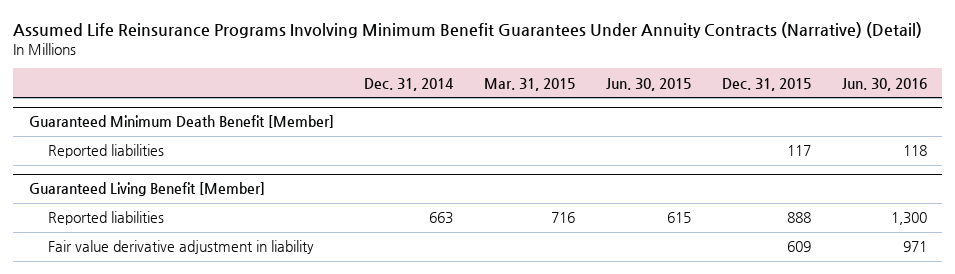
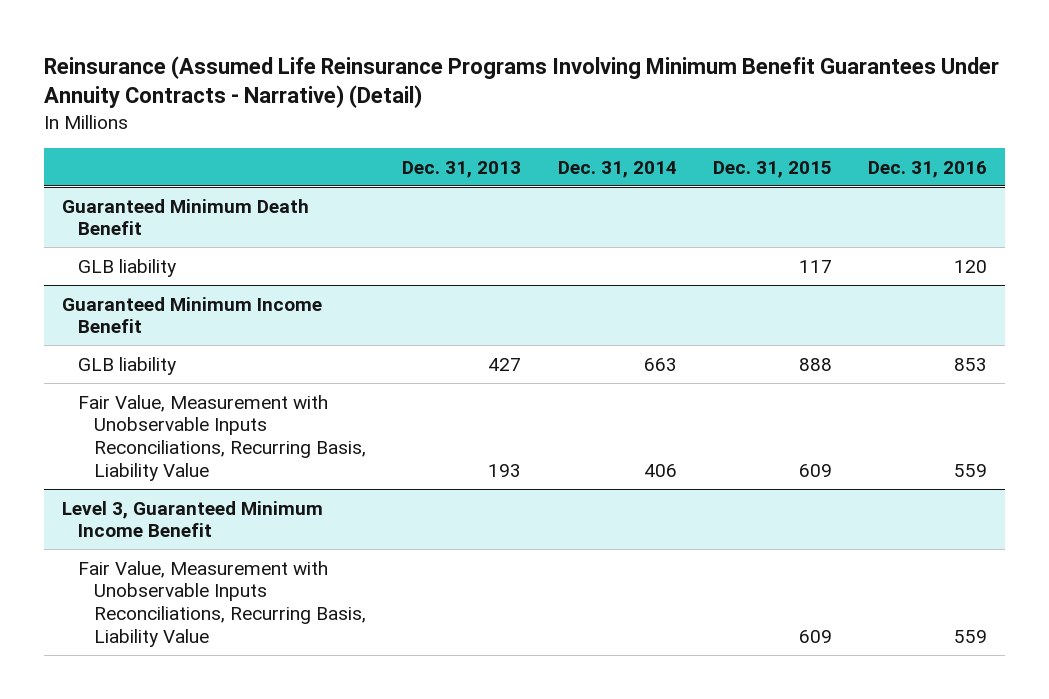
[13,22,923,39] Assumed Life Reinsurance Programs Involving Minimum Benefit Guarantees Under Annuity Contracts (Narrative) (Detail) -> [43,55,999,109] Reinsurance (Assumed Life Reinsurance Programs Involving Minimum Benefit Guarantees Under Annuity Contracts - Narrative) (Detail)
[484,77,576,91] Mar. 31, 2015 -> none
[605,77,691,91] Jun. 30, 2015 -> none
[841,77,927,91] Jun. 30, 2016 -> none
none -> [402,160,522,178] Dec. 31, 2013
none -> [868,160,988,178] Dec. 31, 2016
[47,240,314,255] Fair value derivative adjustment in liability -> none
[28,115,334,129] Guaranteed Minimum Death Benefit [Member] -> [62,198,310,236] Guaranteed Minimum Death Benefit
[47,144,164,159] Reported liabilities -> [78,258,177,277] GLB liability
[28,182,265,197] Guaranteed Living Benefit [Member] -> [62,296,323,334] Guaranteed Minimum Income Benefit
[47,211,164,226] Reported liabilities -> [78,356,177,375] GLB liability
none -> [78,394,367,482] Fair Value, Measurement with Unobservable Inputs Reconciliations, Recurring Basis, Liability Value
none -> [62,500,324,538] Level 3, Guaranteed Minimum Income Benefit
none -> [78,560,367,648] Fair Value, Measurement with Unobservable Inputs Reconciliations, Recurring Basis, Liability Value

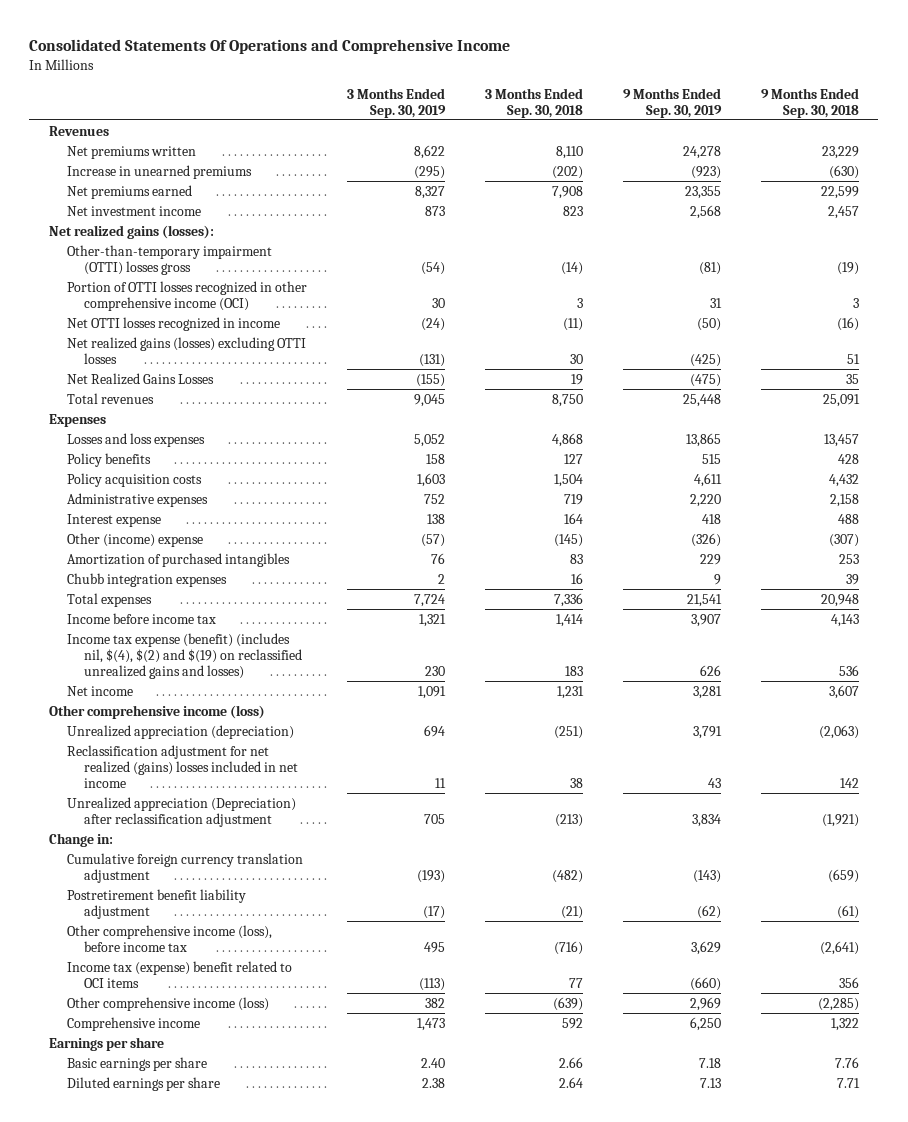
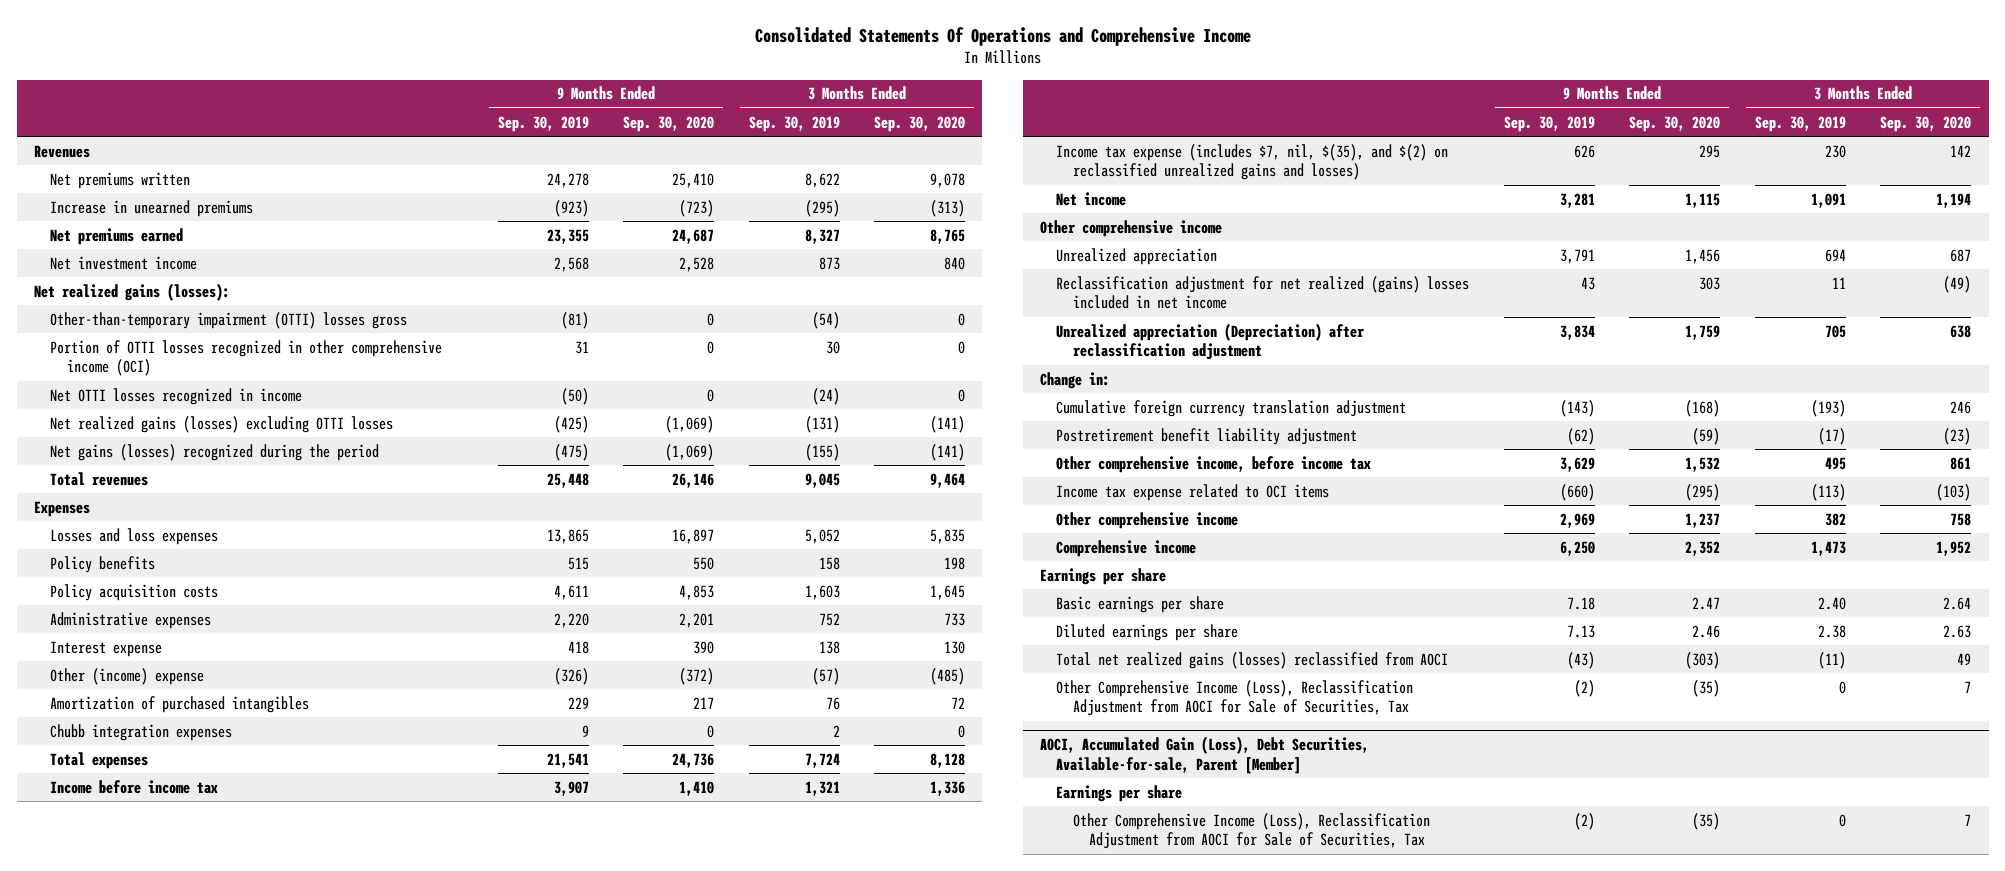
[484,87,583,118] 3 Months Ended Sep. 30, 2018 -> none
[760,87,859,118] 9 Months Ended Sep. 30, 2018 -> none
none -> [623,115,715,132] Sep. 30, 2020
none -> [874,115,966,132] Sep. 30, 2020
[66,372,214,385] Net Realized Gains Losses -> [50,443,380,461] Net gains (losses) recognized during the period
[66,632,303,679] Income tax expense (benefit) (includes nil, $(4), $(2) and $(19) on reclassified unrealized gains and losses) -> [1056,143,1449,181] Income tax expense (includes $7, nil, $(35), and $(2) on reclassified unrealized gains and losses)
[49,704,266,719] Other comprehensive income (loss) -> [1040,219,1223,237] Other comprehensive income
[66,724,294,739] Unrealized appreciation (depreciation) -> [1056,247,1218,265] Unrealized appreciation
[66,924,272,952] Other comprehensive income (loss), before income tax -> [1056,455,1372,473] Other comprehensive income, before income tax
[66,960,292,988] Income tax (expense) benefit related to OCI items -> [1056,483,1330,501] Income tax expense related to OCI items
[66,996,269,1011] Other comprehensive income (loss) -> [1056,511,1239,529] Other comprehensive income
none -> [1056,651,1449,669] Total net realized gains (losses) reclassified from AOCI
none -> [1056,679,1414,717] Other Comprehensive Income (Loss), Reclassification Adjustment from AOCI for Sale of Securities, Tax
none -> [1040,736,1370,774] AOCI, Accumulated Gain (Loss), Debt Securities, Available-for-sale, Parent [Member]
none -> [1056,784,1183,802] Earnings per share
none -> [1072,812,1430,850] Other Comprehensive Income (Loss), Reclassification Adjustment from AOCI for Sale of Securities, Tax

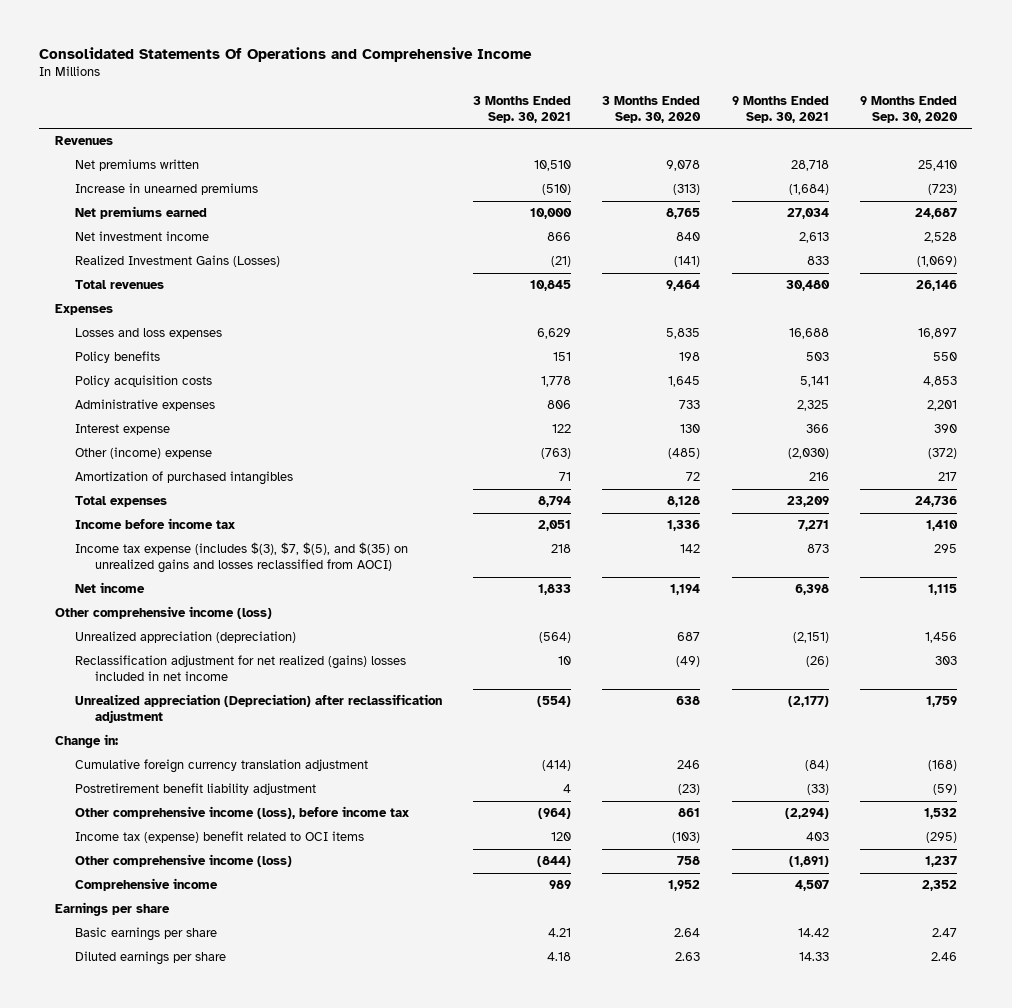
[497,115,589,132] Sep. 30, 2019 -> none
[748,115,840,132] Sep. 30, 2019 -> none
none -> [473,95,572,123] 3 Months Ended Sep. 30, 2021
none -> [731,95,829,123] 9 Months Ended Sep. 30, 2021
[33,282,230,301] Net realized gains (losses): -> none
[50,311,408,329] Other-than-temporary impairment (OTTI) losses gross -> none
[50,339,443,377] Portion of OTTI losses recognized in other comprehensive income (OCI) -> none
[50,387,303,405] Net OTTI losses recognized in income -> none
[50,415,394,433] Net realized gains (losses) excluding OTTI losses -> none
[50,443,380,461] Net gains (losses) recognized during the period -> [74,255,280,268] Realized Investment Gains (Losses)
[50,723,233,741] Chubb integration expenses -> none
[1056,143,1449,181] Income tax expense (includes $7, nil, $(35), and $(2) on reclassified unrealized gains and losses) -> [74,542,408,574] Income tax expense (includes $(3), $7, $(5), and $(35) on unrealized gains and losses reclassified from AOCI)
[1040,219,1223,237] Other comprehensive income -> [54,606,272,620] Other comprehensive income (loss)
[1056,247,1218,265] Unrealized appreciation -> [74,631,296,644] Unrealized appreciation (depreciation)
[1056,455,1372,473] Other comprehensive income, before income tax -> [74,806,409,820] Other comprehensive income (loss), before income tax
[1056,483,1330,501] Income tax expense related to OCI items -> [74,831,364,844] Income tax (expense) benefit related to OCI items
[1056,511,1239,529] Other comprehensive income -> [74,854,292,868] Other comprehensive income (loss)
[1056,651,1449,669] Total net realized gains (losses) reclassified from AOCI -> none
[1056,679,1414,717] Other Comprehensive Income (Loss), Reclassification Adjustment from AOCI for Sale of Securities, Tax -> none
[1040,736,1370,774] AOCI, Accumulated Gain (Loss), Debt Securities, Available-for-sale, Parent [Member] -> none
[1056,784,1183,802] Earnings per share -> none
[1072,812,1430,850] Other Comprehensive Income (Loss), Reclassification Adjustment from AOCI for Sale of Securities, Tax -> none

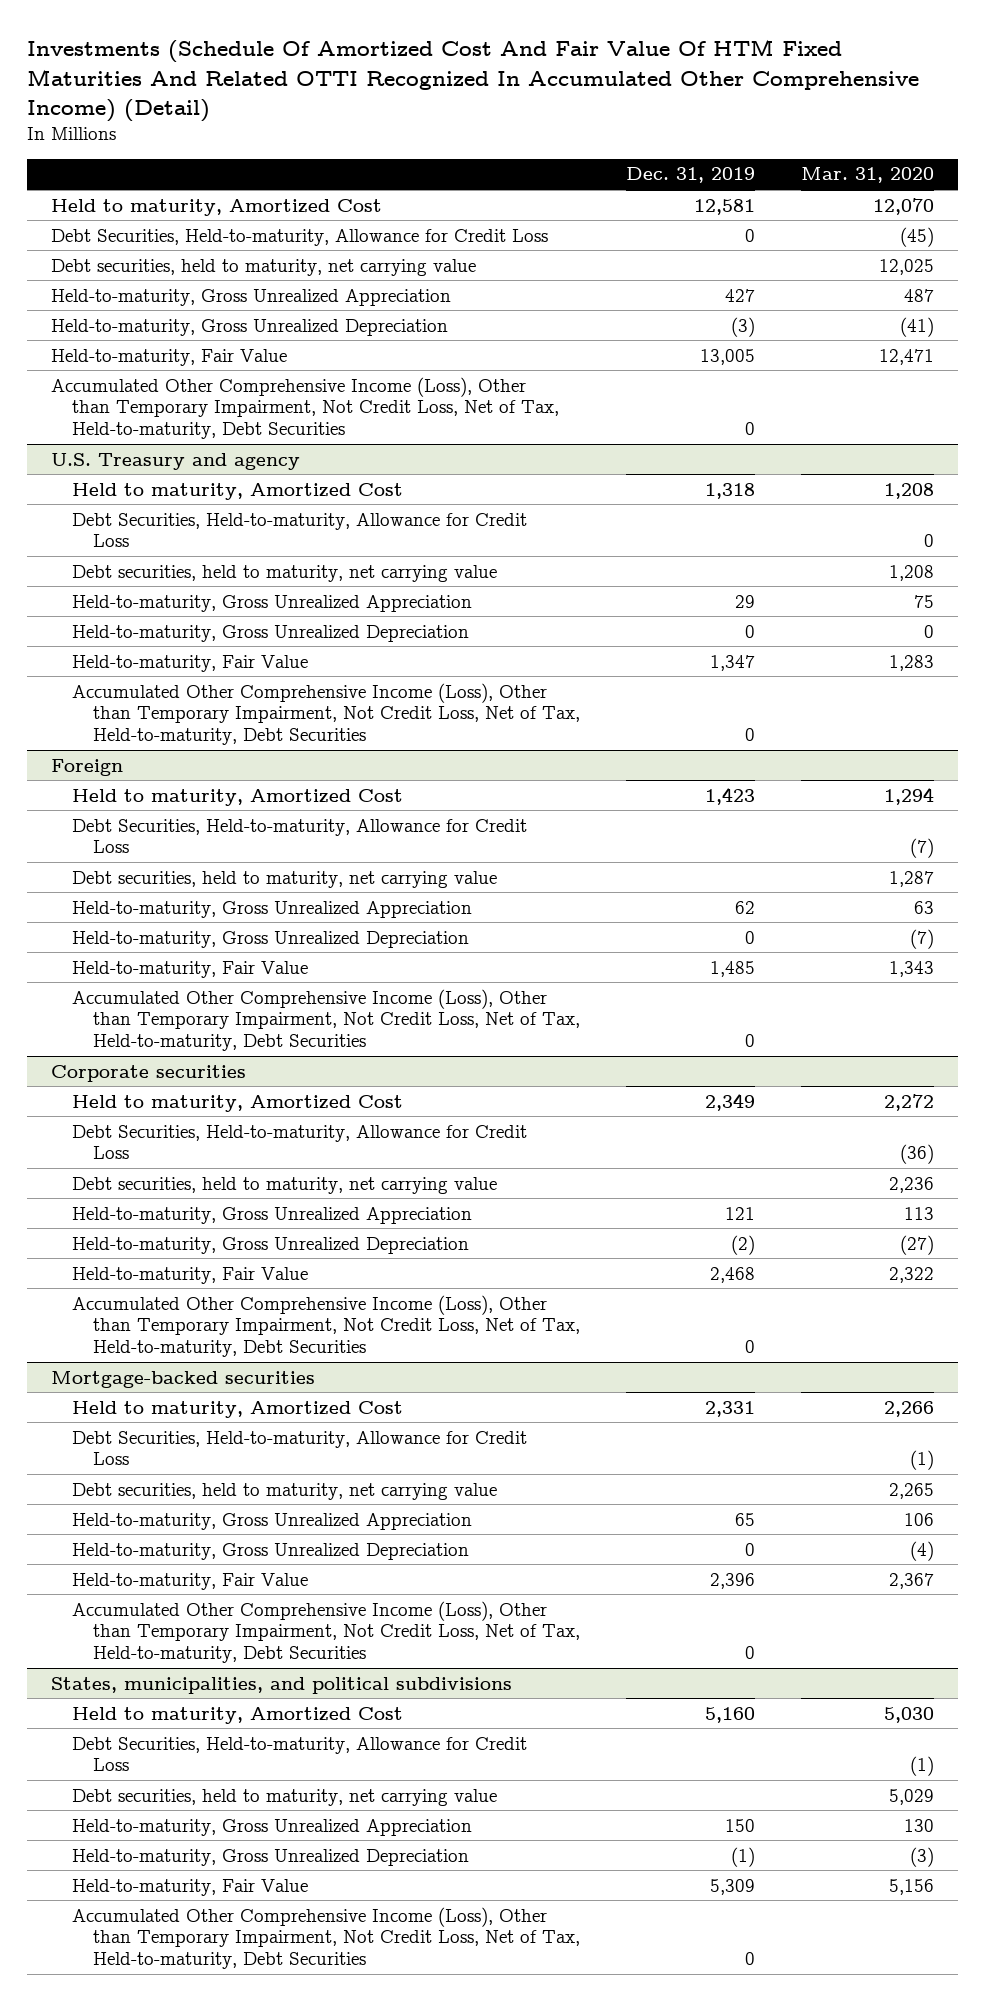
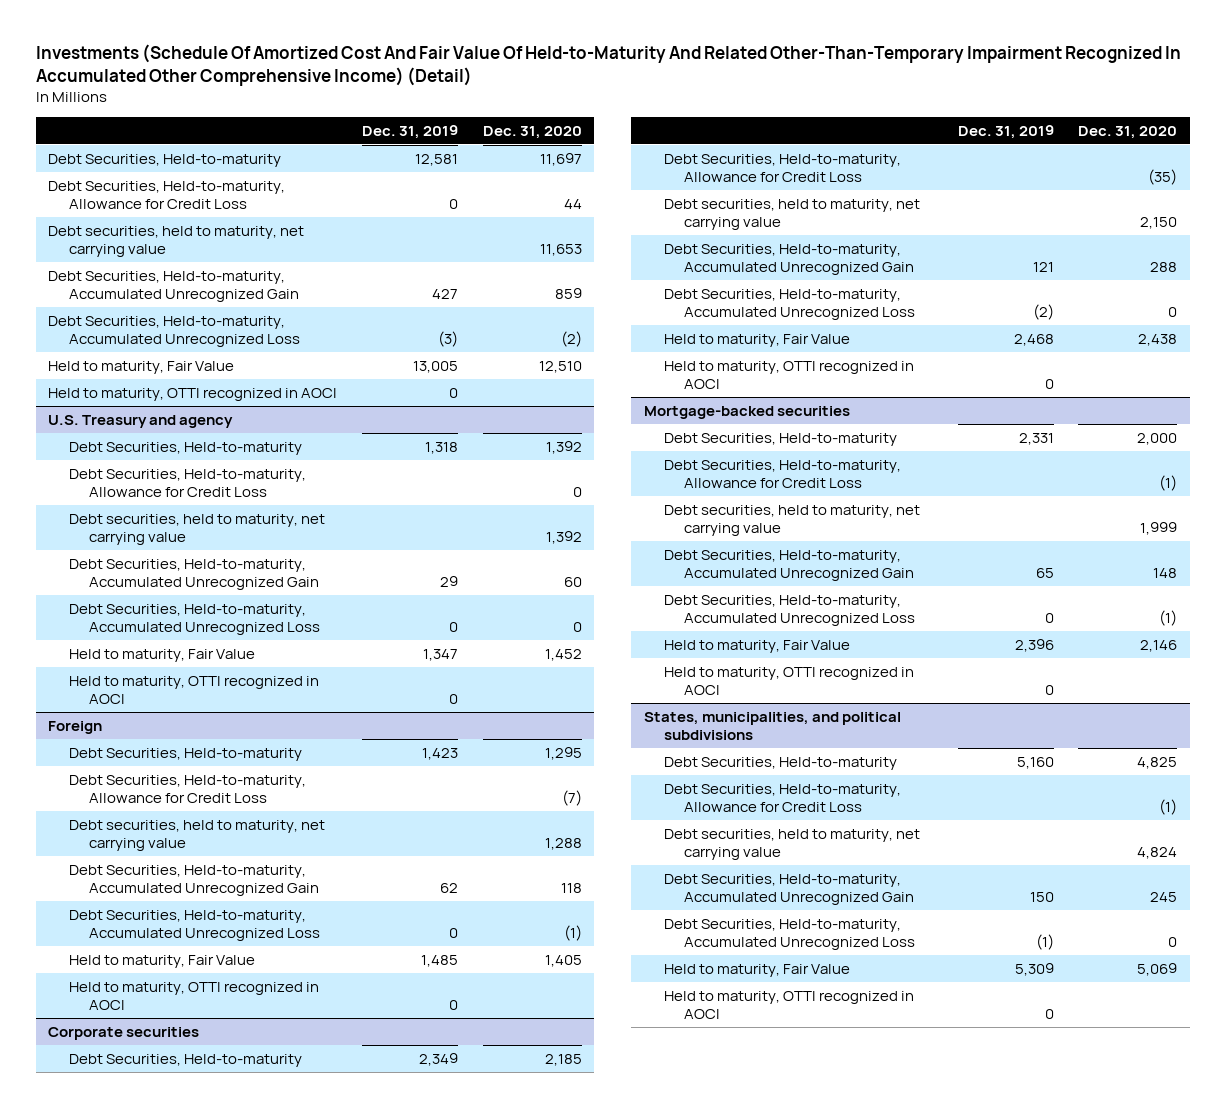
[27,39,920,122] Investments (Schedule Of Amortized Cost And Fair Value Of HTM Fixed Maturities And Related OTTI Recognized In Accumulated Other Comprehensive Income) (Detail) -> [36,43,1182,86] Investments (Schedule Of Amortized Cost And Fair Value Of Held-to-Maturity And Related Other-Than-Temporary Impairment Recognized In Accumulated Other Comprehensive Income) (Detail)
[801,167,935,184] Mar. 31, 2020 -> none
none -> [483,125,583,139] Dec. 31, 2020
[50,198,382,216] Held to maturity, Amortized Cost -> [48,153,282,167] Debt Securities, Held-to-maturity
[50,288,451,306] Held-to-maturity, Gross Unrealized Appreciation -> [48,270,299,302] Debt Securities, Held-to-maturity, Accumulated Unrecognized Gain
[50,318,448,336] Held-to-maturity, Gross Unrealized Depreciation -> [48,315,300,347] Debt Securities, Held-to-maturity, Accumulated Unrecognized Loss
[50,348,287,366] Held-to-maturity, Fair Value -> [48,360,235,374] Held to maturity, Fair Value
[50,376,559,440] Accumulated Other Comprehensive Income (Loss), Other than Temporary Impairment, Not Credit Loss, Net of Tax, Held-to-maturity, Debt Securities -> [48,387,338,401] Held to maturity, OTTI recognized in AOCI
[71,482,403,500] Held to maturity, Amortized Cost -> [68,441,302,455] Debt Securities, Held-to-maturity
[71,594,472,612] Held-to-maturity, Gross Unrealized Appreciation -> [68,558,320,590] Debt Securities, Held-to-maturity, Accumulated Unrecognized Gain
[71,624,469,642] Held-to-maturity, Gross Unrealized Depreciation -> [68,603,321,635] Debt Securities, Held-to-maturity, Accumulated Unrecognized Loss
[71,654,308,672] Held-to-maturity, Fair Value -> [68,648,255,662] Held to maturity, Fair Value
[71,682,580,746] Accumulated Other Comprehensive Income (Loss), Other than Temporary Impairment, Not Credit Loss, Net of Tax, Held-to-maturity, Debt Securities -> [68,675,319,704] Held to maturity, OTTI recognized in AOCI
[71,788,403,806] Held to maturity, Amortized Cost -> [68,747,302,761] Debt Securities, Held-to-maturity
[71,900,472,918] Held-to-maturity, Gross Unrealized Appreciation -> [68,864,320,896] Debt Securities, Held-to-maturity, Accumulated Unrecognized Gain
[71,930,469,948] Held-to-maturity, Gross Unrealized Depreciation -> [68,909,321,941] Debt Securities, Held-to-maturity, Accumulated Unrecognized Loss
[71,960,308,978] Held-to-maturity, Fair Value -> [68,954,255,968] Held to maturity, Fair Value
[71,988,580,1052] Accumulated Other Comprehensive Income (Loss), Other than Temporary Impairment, Not Credit Loss, Net of Tax, Held-to-maturity, Debt Securities -> [68,981,319,1010] Held to maturity, OTTI recognized in AOCI
[71,1094,403,1112] Held to maturity, Amortized Cost -> [68,1053,302,1067] Debt Securities, Held-to-maturity
[71,1206,472,1224] Held-to-maturity, Gross Unrealized Appreciation -> [664,243,915,275] Debt Securities, Held-to-maturity, Accumulated Unrecognized Gain
[71,1236,469,1254] Held-to-maturity, Gross Unrealized Depreciation -> [664,288,916,320] Debt Securities, Held-to-maturity, Accumulated Unrecognized Loss
[71,1266,308,1284] Held-to-maturity, Fair Value -> [664,333,851,347] Held to maturity, Fair Value
[71,1294,580,1358] Accumulated Other Comprehensive Income (Loss), Other than Temporary Impairment, Not Credit Loss, Net of Tax, Held-to-maturity, Debt Securities -> [664,360,915,389] Held to maturity, OTTI recognized in AOCI
[71,1400,403,1418] Held to maturity, Amortized Cost -> [664,432,898,446] Debt Securities, Held-to-maturity
[71,1512,472,1530] Held-to-maturity, Gross Unrealized Appreciation -> [664,549,915,581] Debt Securities, Held-to-maturity, Accumulated Unrecognized Gain
[71,1542,469,1560] Held-to-maturity, Gross Unrealized Depreciation -> [664,594,916,626] Debt Securities, Held-to-maturity, Accumulated Unrecognized Loss
[71,1572,308,1590] Held-to-maturity, Fair Value -> [664,639,851,653] Held to maturity, Fair Value
[71,1600,580,1664] Accumulated Other Comprehensive Income (Loss), Other than Temporary Impairment, Not Credit Loss, Net of Tax, Held-to-maturity, Debt Securities -> [664,666,915,695] Held to maturity, OTTI recognized in AOCI
[71,1706,403,1724] Held to maturity, Amortized Cost -> [664,756,898,770] Debt Securities, Held-to-maturity
[71,1818,472,1836] Held-to-maturity, Gross Unrealized Appreciation -> [664,873,915,905] Debt Securities, Held-to-maturity, Accumulated Unrecognized Gain
[71,1848,469,1866] Held-to-maturity, Gross Unrealized Depreciation -> [664,918,916,950] Debt Securities, Held-to-maturity, Accumulated Unrecognized Loss
[71,1878,308,1896] Held-to-maturity, Fair Value -> [664,963,851,977] Held to maturity, Fair Value
[71,1906,580,1970] Accumulated Other Comprehensive Income (Loss), Other than Temporary Impairment, Not Credit Loss, Net of Tax, Held-to-maturity, Debt Securities -> [664,990,915,1019] Held to maturity, OTTI recognized in AOCI

